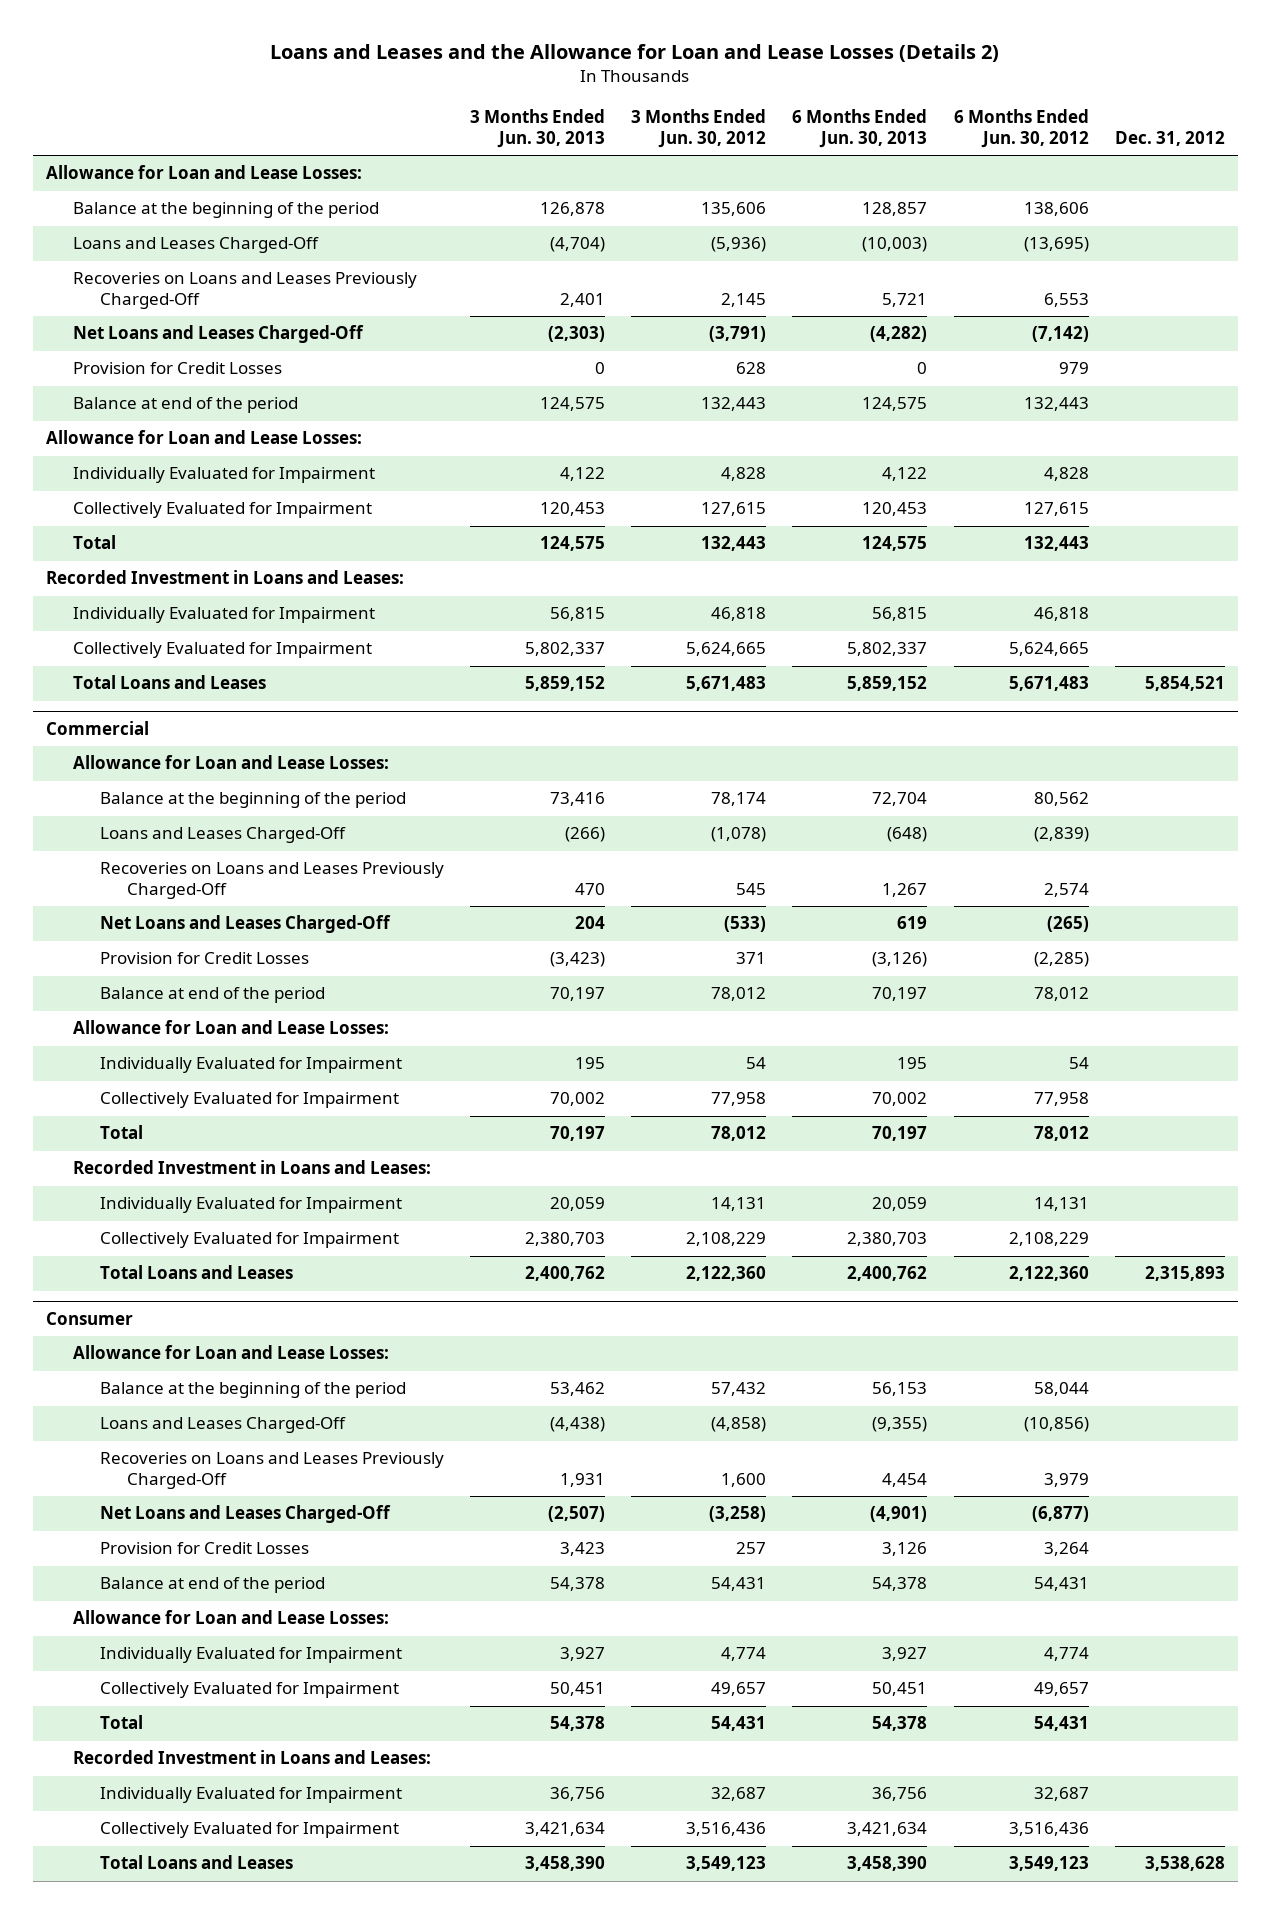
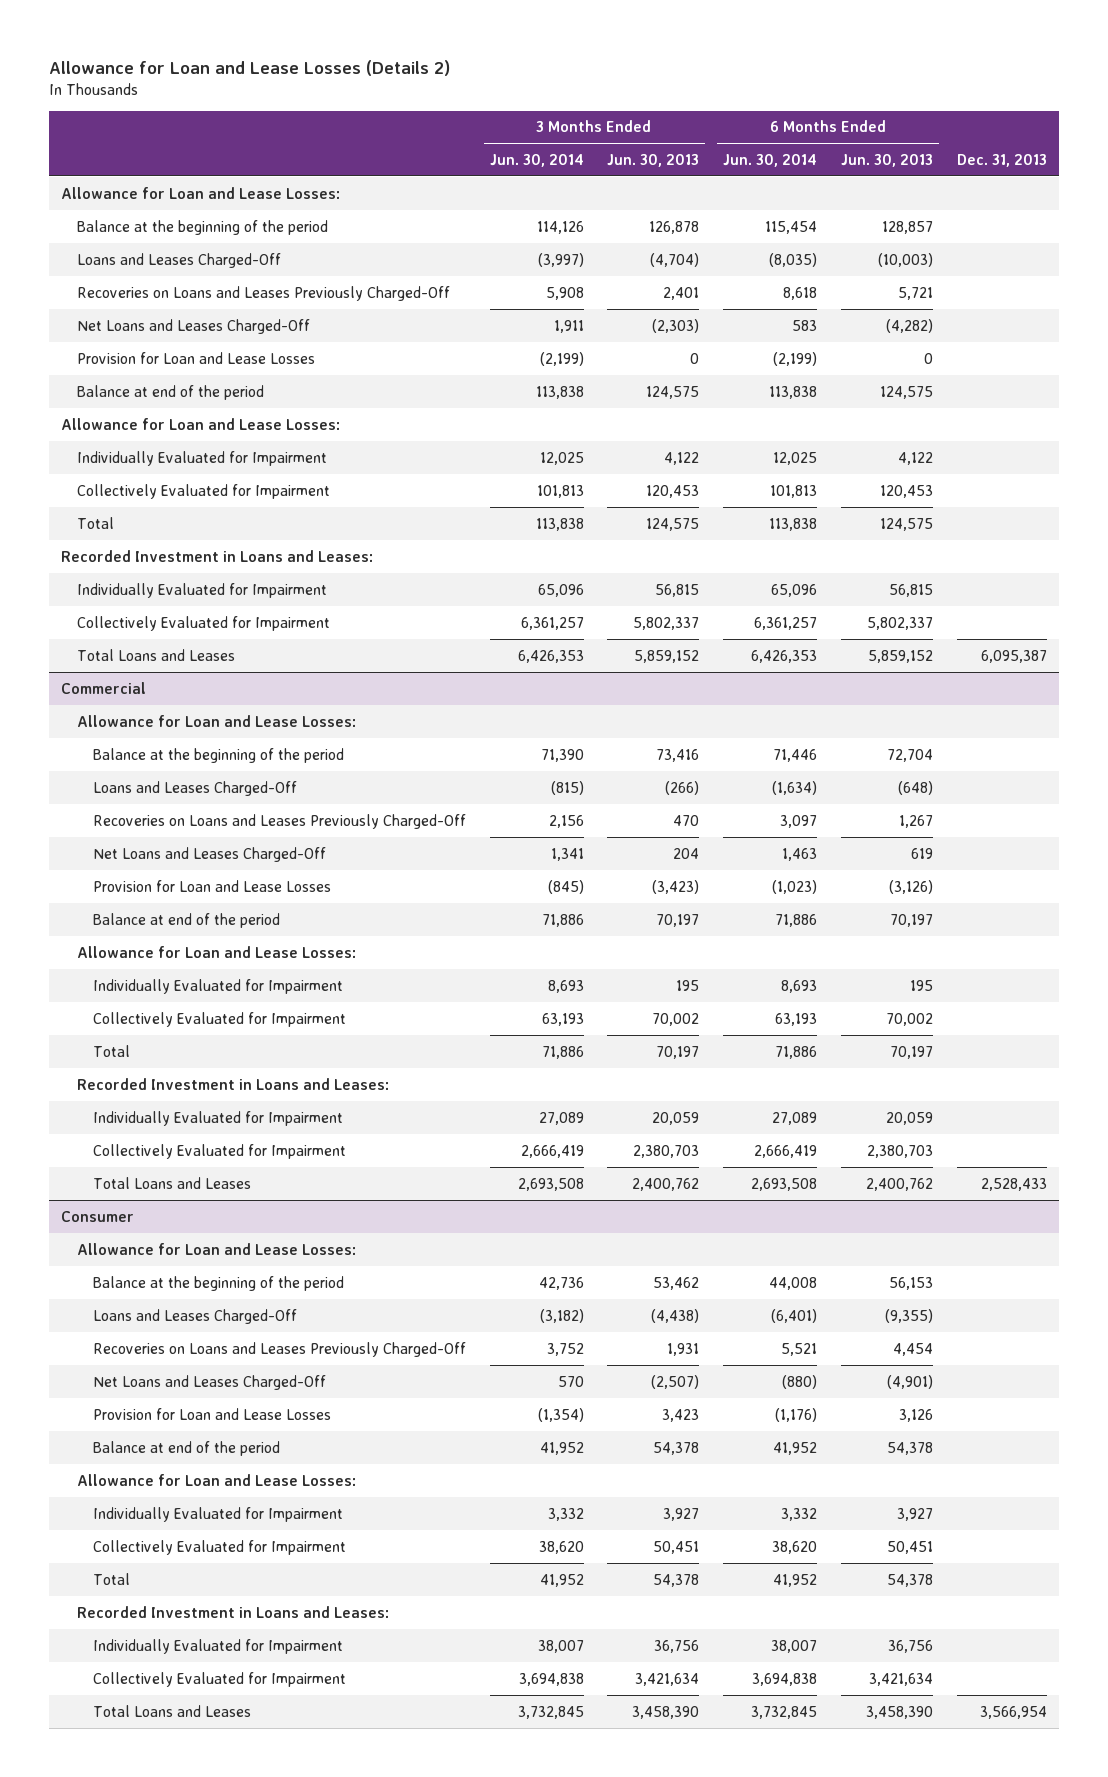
[270,44,1000,63] Loans and Leases and the Allowance for Loan and Lease Losses (Details 2) -> [49,59,451,76] Allowance for Loan and Lease Losses (Details 2)
[631,109,767,148] 3 Months Ended Jun. 30, 2012 -> none
[953,109,1089,148] 6 Months Ended Jun. 30, 2012 -> none
[1114,130,1225,146] Dec. 31, 2012 -> none
none -> [489,153,584,167] Jun. 30, 2014
none -> [723,153,818,167] Jun. 30, 2014
none -> [956,153,1047,167] Dec. 31, 2013
[72,362,282,375] Provision for Credit Losses -> none
none -> [76,351,315,364] Provision for Loan and Lease Losses
[99,952,309,965] Provision for Credit Losses -> [92,879,331,892] Provision for Loan and Lease Losses
[99,1542,309,1555] Provision for Credit Losses -> [92,1407,331,1420] Provision for Loan and Lease Losses

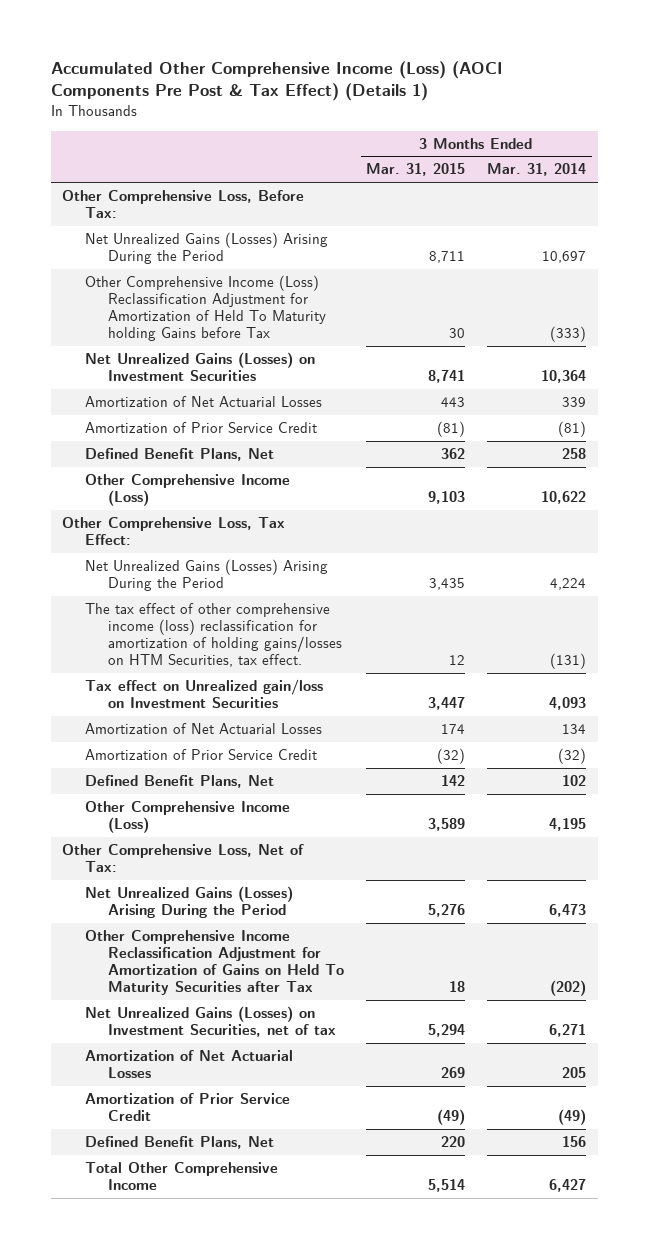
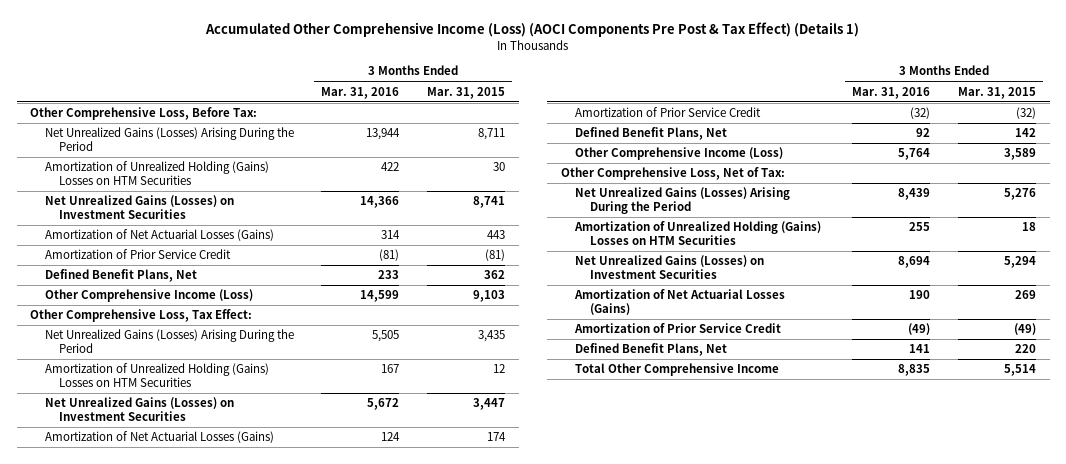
[487,163,587,177] Mar. 31, 2014 -> none
none -> [321,86,400,99] Mar. 31, 2016
[85,274,327,342] Other Comprehensive Income (Loss) Reclassification Adjustment for Amortization of Held To Maturity holding Gains before Tax -> [44,161,269,186] Amortization of Unrealized Holding (Gains) Losses on HTM Securities
[85,395,323,407] Amortization of Net Actuarial Losses -> [44,229,274,242] Amortization of Net Actuarial Losses (Gains)
[85,602,343,668] The tax effect of other comprehensive income (loss) reclassification for amortization of holding gains/losses on HTM Securities, tax effect. -> [44,363,269,388] Amortization of Unrealized Holding (Gains) Losses on HTM Securities
[85,678,324,709] Tax effect on Unrealized gain/loss on Investment Securities -> [44,397,234,422] Net Unrealized Gains (Losses) on Investment Securities
[85,722,323,734] Amortization of Net Actuarial Losses -> [44,431,274,444] Amortization of Net Actuarial Losses (Gains)
[85,929,345,996] Other Comprehensive Income Reclassification Adjustment for Amortization of Gains on Held To Maturity Securities after Tax -> [574,221,822,246] Amortization of Unrealized Holding (Gains) Losses on HTM Securities
[85,1005,337,1038] Net Unrealized Gains (Losses) on Investment Securities, net of tax -> [575,255,765,280] Net Unrealized Gains (Losses) on Investment Securities
[85,1049,294,1079] Amortization of Net Actuarial Losses -> [574,289,786,316] Amortization of Net Actuarial Losses (Gains)

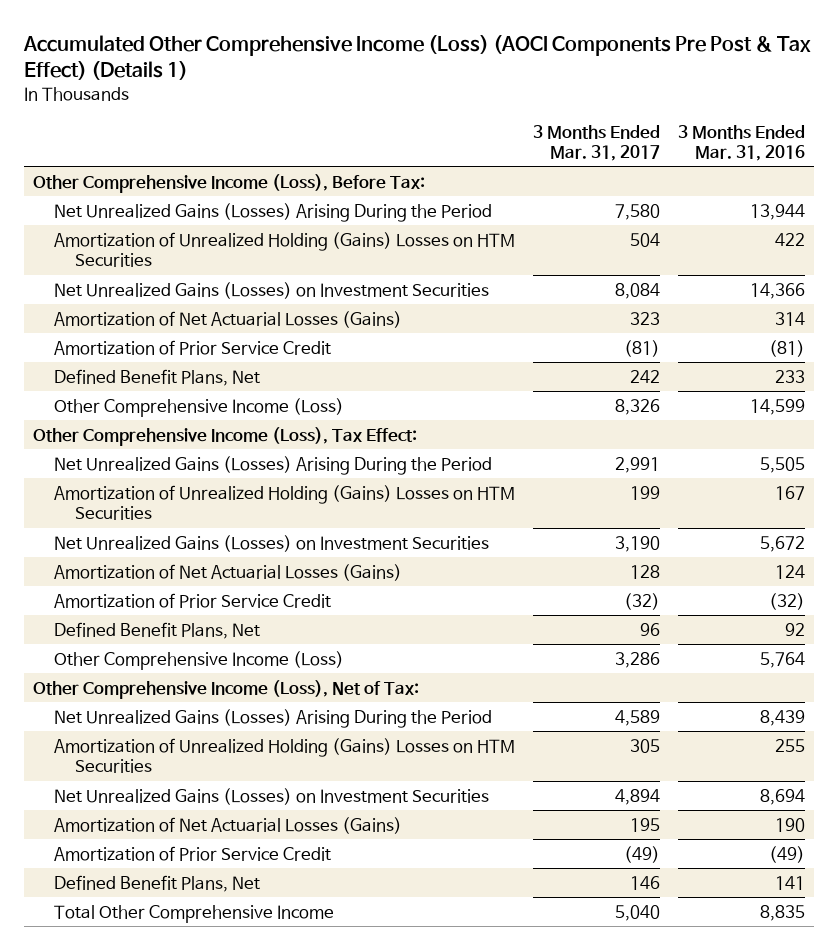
[427,86,506,99] Mar. 31, 2015 -> none
none -> [533,124,661,161] 3 Months Ended Mar. 31, 2017
[30,107,258,121] Other Comprehensive Loss, Before Tax: -> [33,173,426,193] Other Comprehensive Income (Loss), Before Tax:
[30,309,253,323] Other Comprehensive Loss, Tax Effect: -> [33,426,418,446] Other Comprehensive Income (Loss), Tax Effect:
[561,167,786,181] Other Comprehensive Loss, Net of Tax: -> [33,679,420,699] Other Comprehensive Income (Loss), Net of Tax:

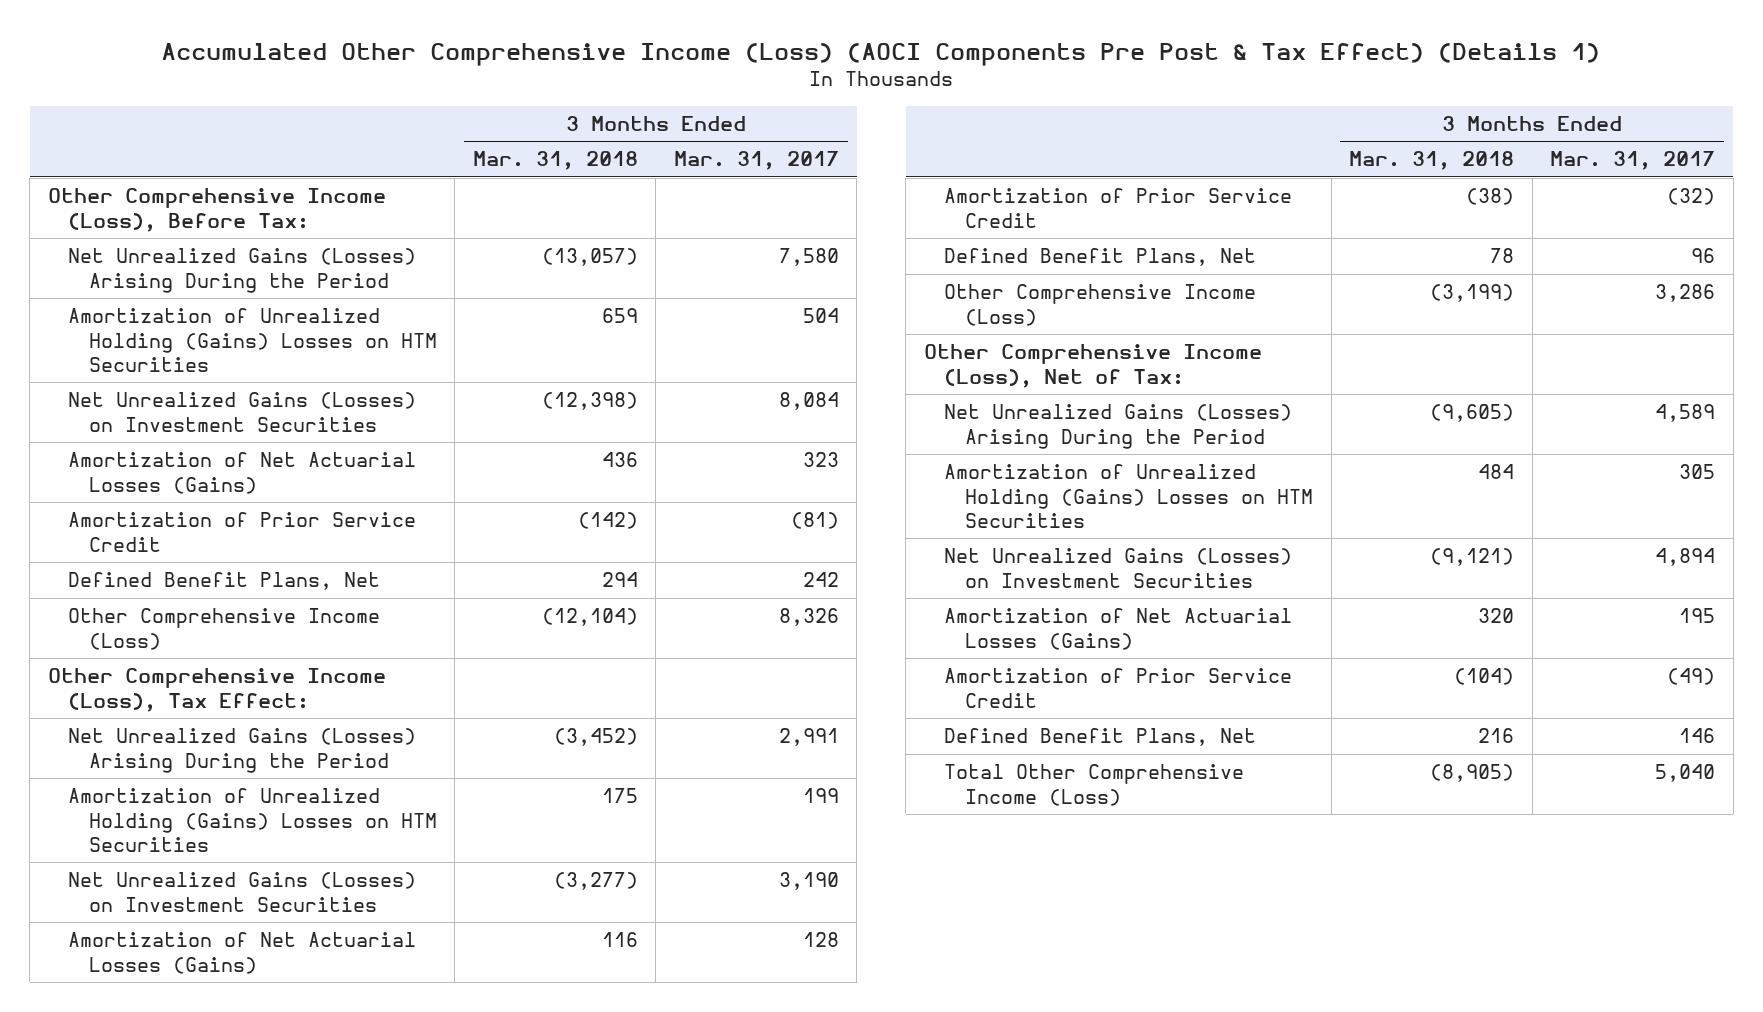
[678,124,806,161] 3 Months Ended Mar. 31, 2016 -> none
none -> [472,151,638,171] Mar. 31, 2018
[54,904,335,923] Total Other Comprehensive Income -> [944,764,1245,806] Total Other Comprehensive Income (Loss)

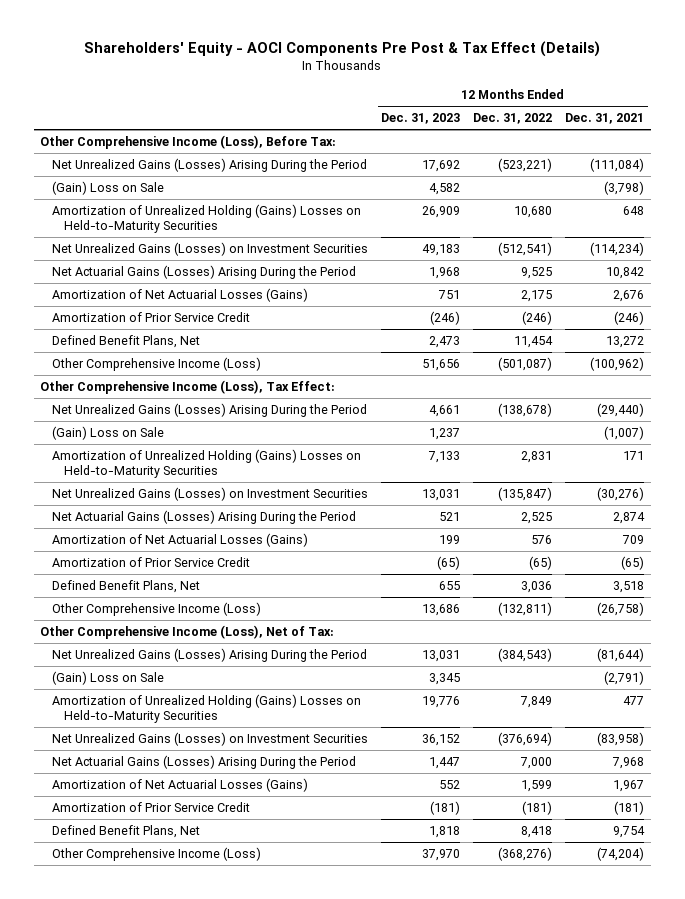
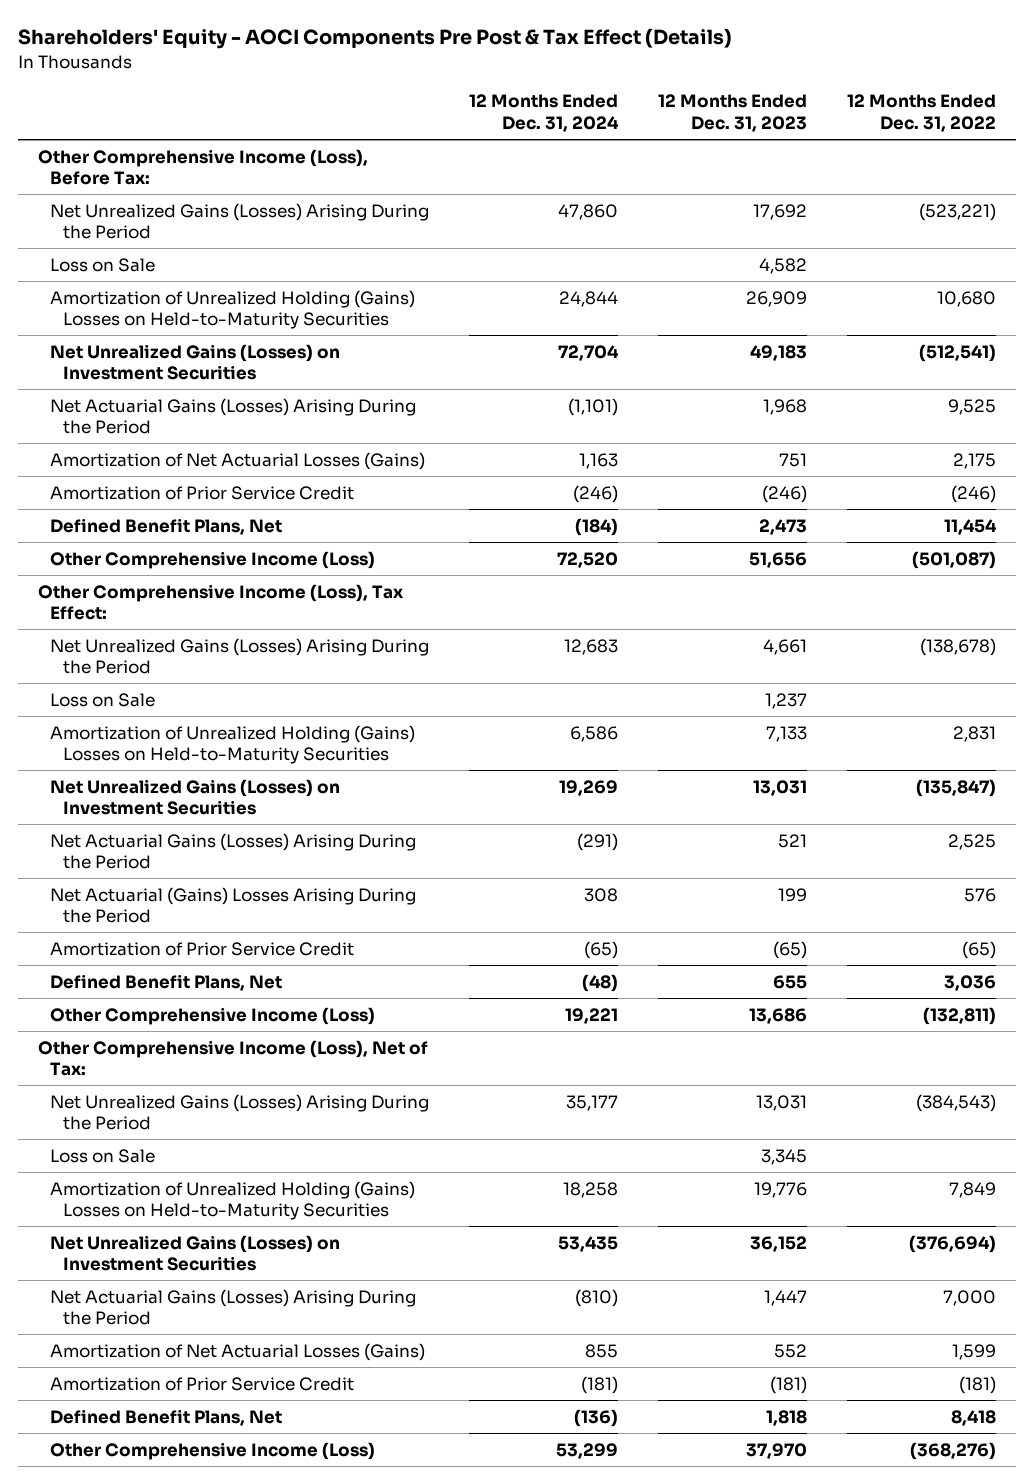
[565,113,645,125] Dec. 31, 2021 -> none
none -> [469,94,620,133] 12 Months Ended Dec. 31, 2024
[51,181,164,196] (Gain) Loss on Sale -> [50,257,156,272] Loss on Sale
[51,426,164,441] (Gain) Loss on Sale -> [50,692,156,707] Loss on Sale
[51,533,308,548] Amortization of Net Actuarial Losses (Gains) -> [50,886,417,924] Net Actuarial (Gains) Losses Arising During the Period
[51,671,164,686] (Gain) Loss on Sale -> [50,1148,156,1163] Loss on Sale

